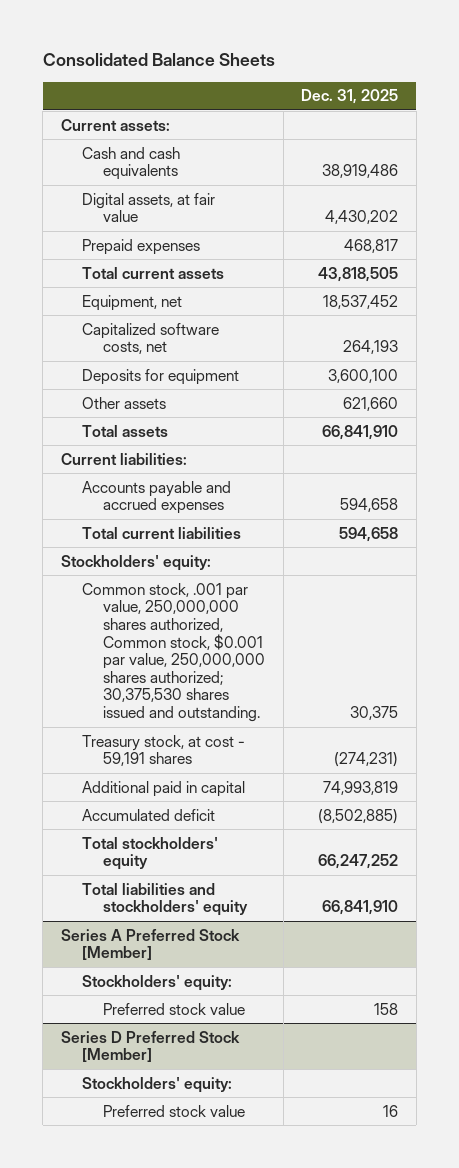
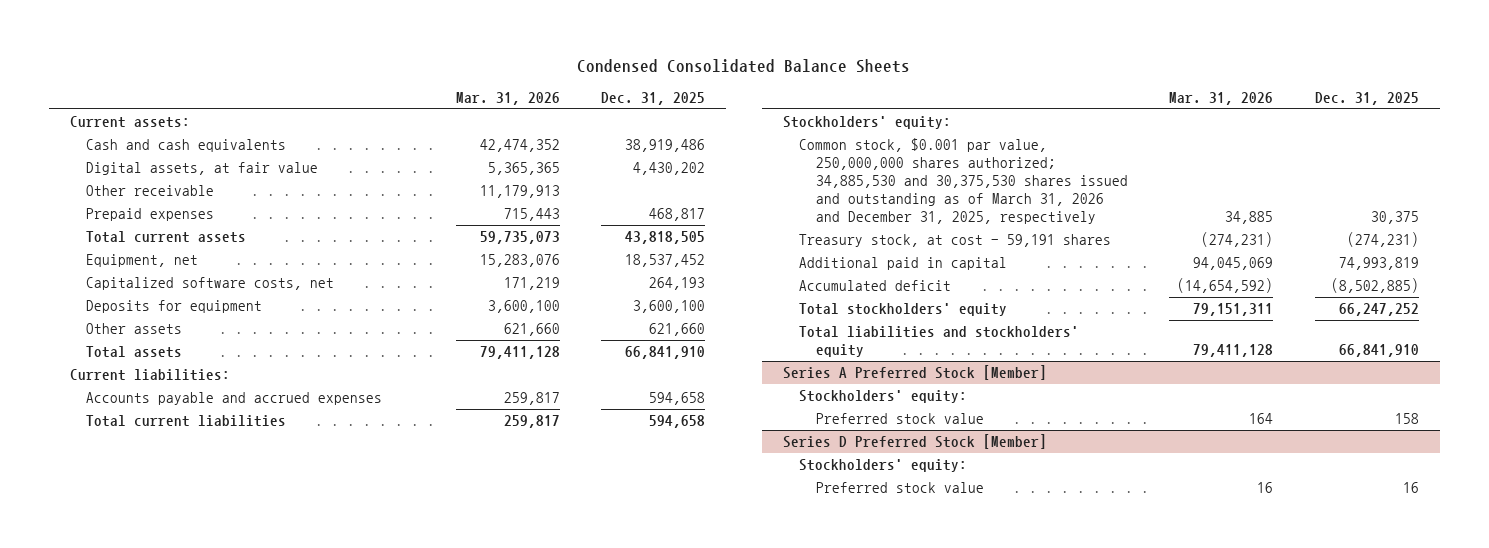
[42,53,275,67] Consolidated Balance Sheets -> [577,59,911,74] Condensed Consolidated Balance Sheets
none -> [455,92,560,106] Mar. 31, 2026
none -> [86,185,215,197] Other receivable
[81,582,266,722] Common stock, .001 par value, 250,000,000 shares authorized, Common stock, $0.001 par value, 250,000,000 shares authorized; 30,375,530 shares issued and outstanding. -> [799,138,1128,224] Common stock, $0.001 par value, 250,000,000 shares authorized; 34,885,530 and 30,375,530 shares issued and outstanding as of March 31, 2026 and December 31, 2025, respectively

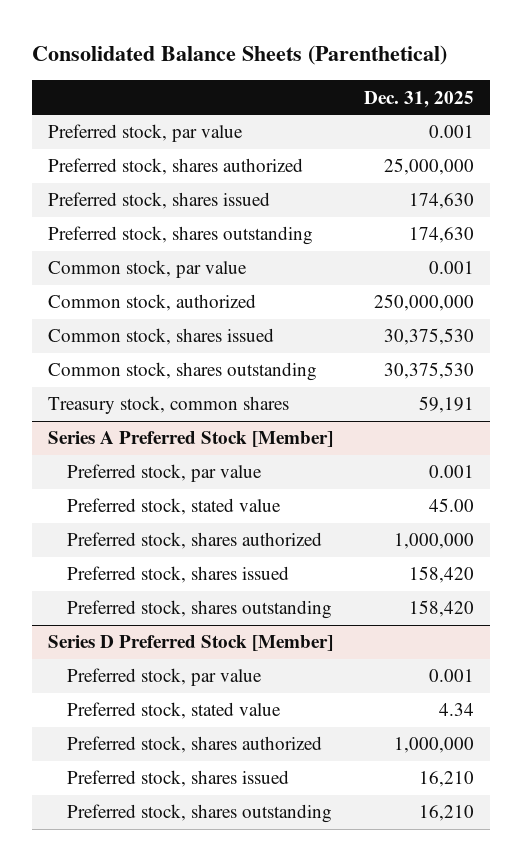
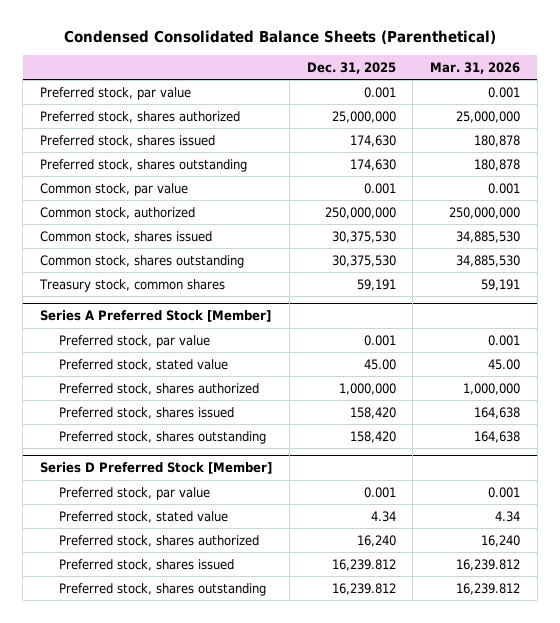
[31,45,447,66] Consolidated Balance Sheets (Parenthetical) -> [64,30,497,45] Condensed Consolidated Balance Sheets (Parenthetical)
none -> [429,61,520,74] Mar. 31, 2026
[394,737,475,754] 1,000,000 -> [356,534,396,547] 16,240
[419,771,475,788] 16,210 -> [331,558,396,571] 16,239.812
[419,805,475,822] 16,210 -> [331,582,396,595] 16,239.812

